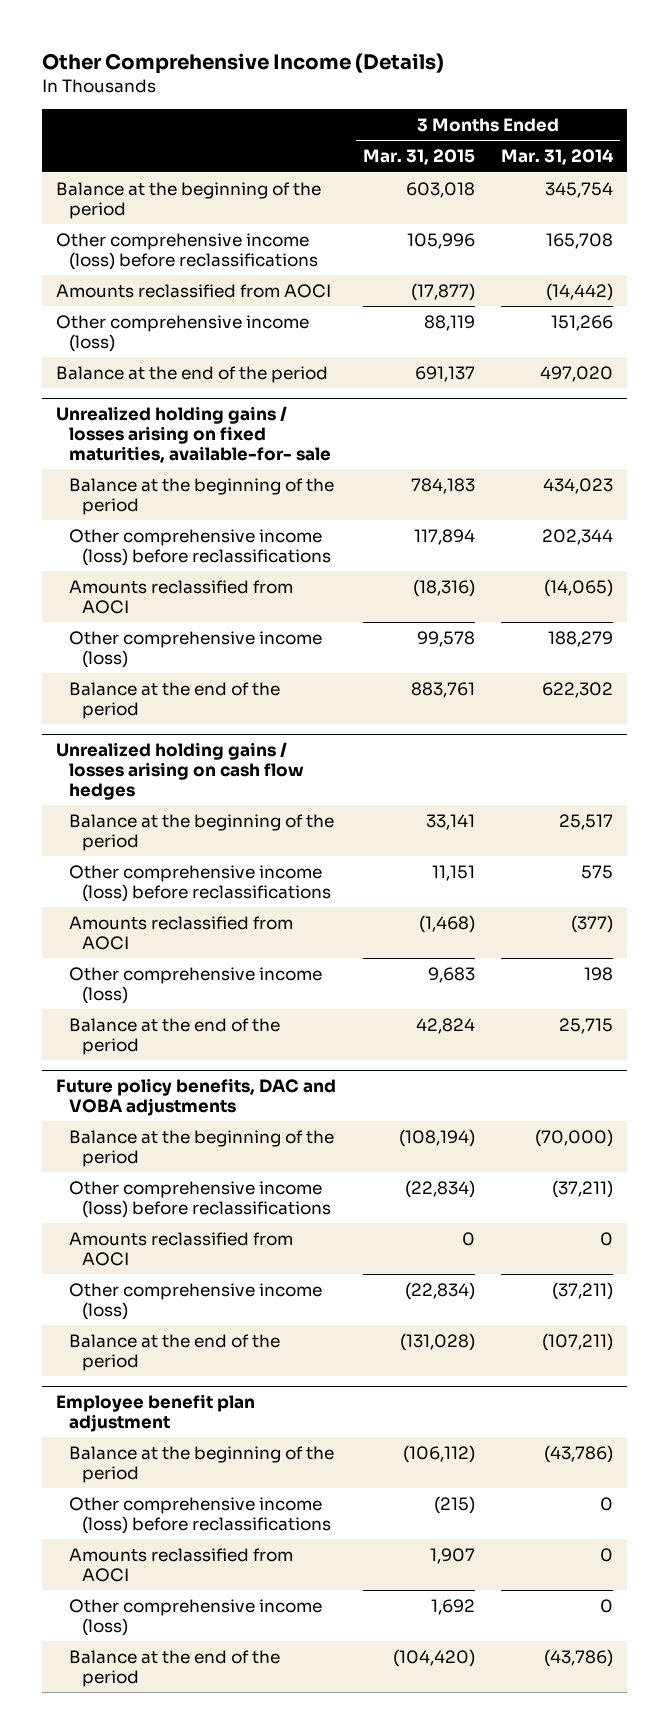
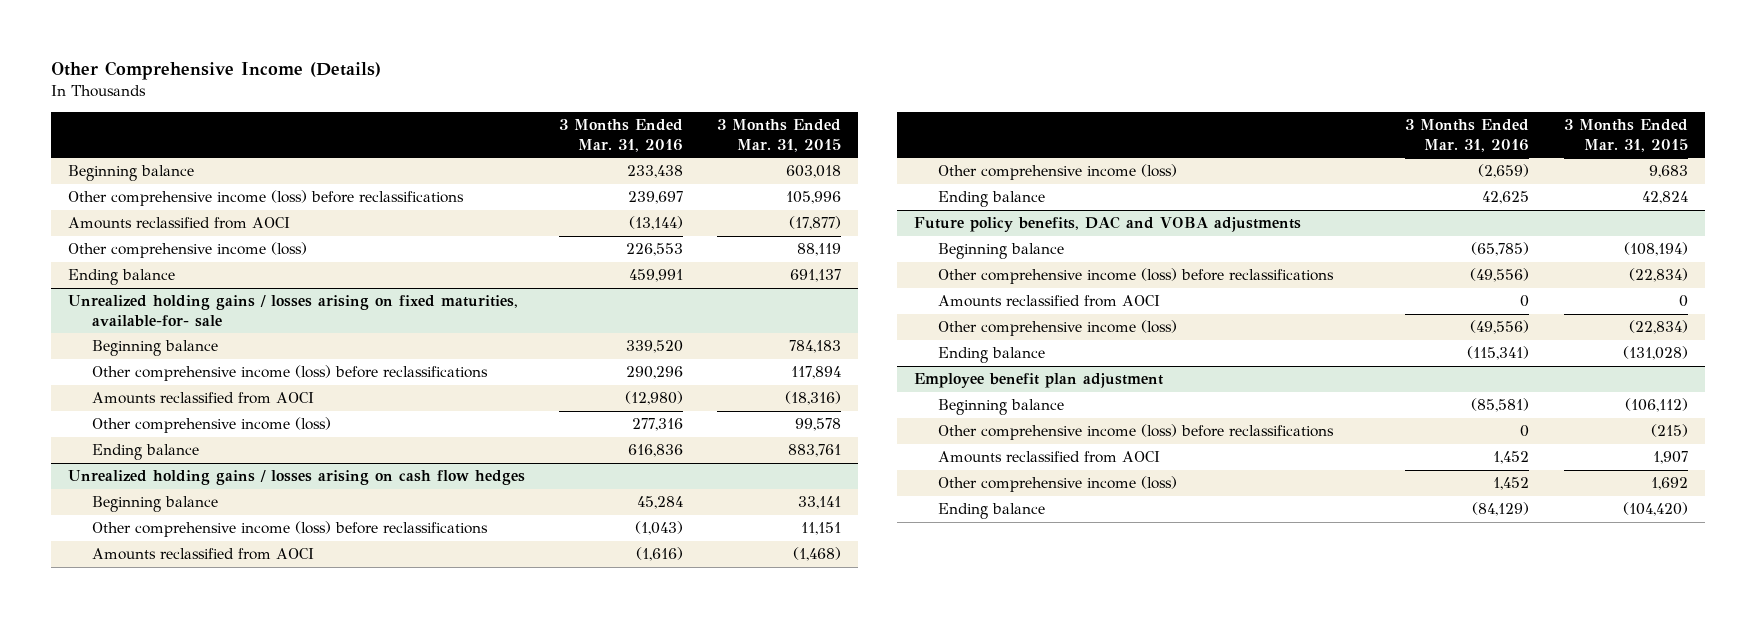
[501,149,615,166] Mar. 31, 2014 -> none
none -> [558,119,683,152] 3 Months Ended Mar. 31, 2016
[55,181,321,219] Balance at the beginning of the period -> [67,165,194,182] Beginning balance
[55,365,328,383] Balance at the end of the period -> [67,269,175,286] Ending balance
[68,477,334,515] Balance at the beginning of the period -> [91,340,218,357] Beginning balance
[68,681,280,719] Balance at the end of the period -> [91,444,199,461] Ending balance
[68,813,334,851] Balance at the beginning of the period -> [91,496,218,513] Beginning balance
[68,1017,280,1055] Balance at the end of the period -> [938,191,1046,208] Ending balance
[68,1129,334,1167] Balance at the beginning of the period -> [938,243,1065,260] Beginning balance
[68,1333,280,1371] Balance at the end of the period -> [938,347,1046,364] Ending balance
[68,1445,334,1483] Balance at the beginning of the period -> [938,399,1065,416] Beginning balance
[68,1649,280,1687] Balance at the end of the period -> [938,503,1046,520] Ending balance

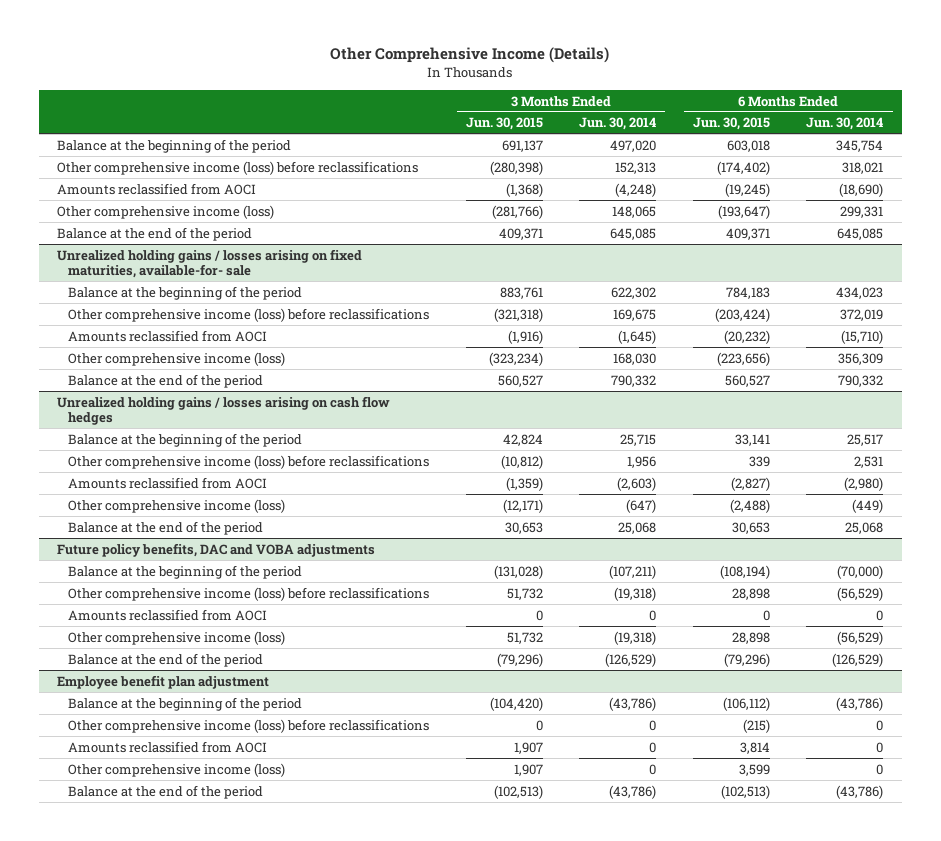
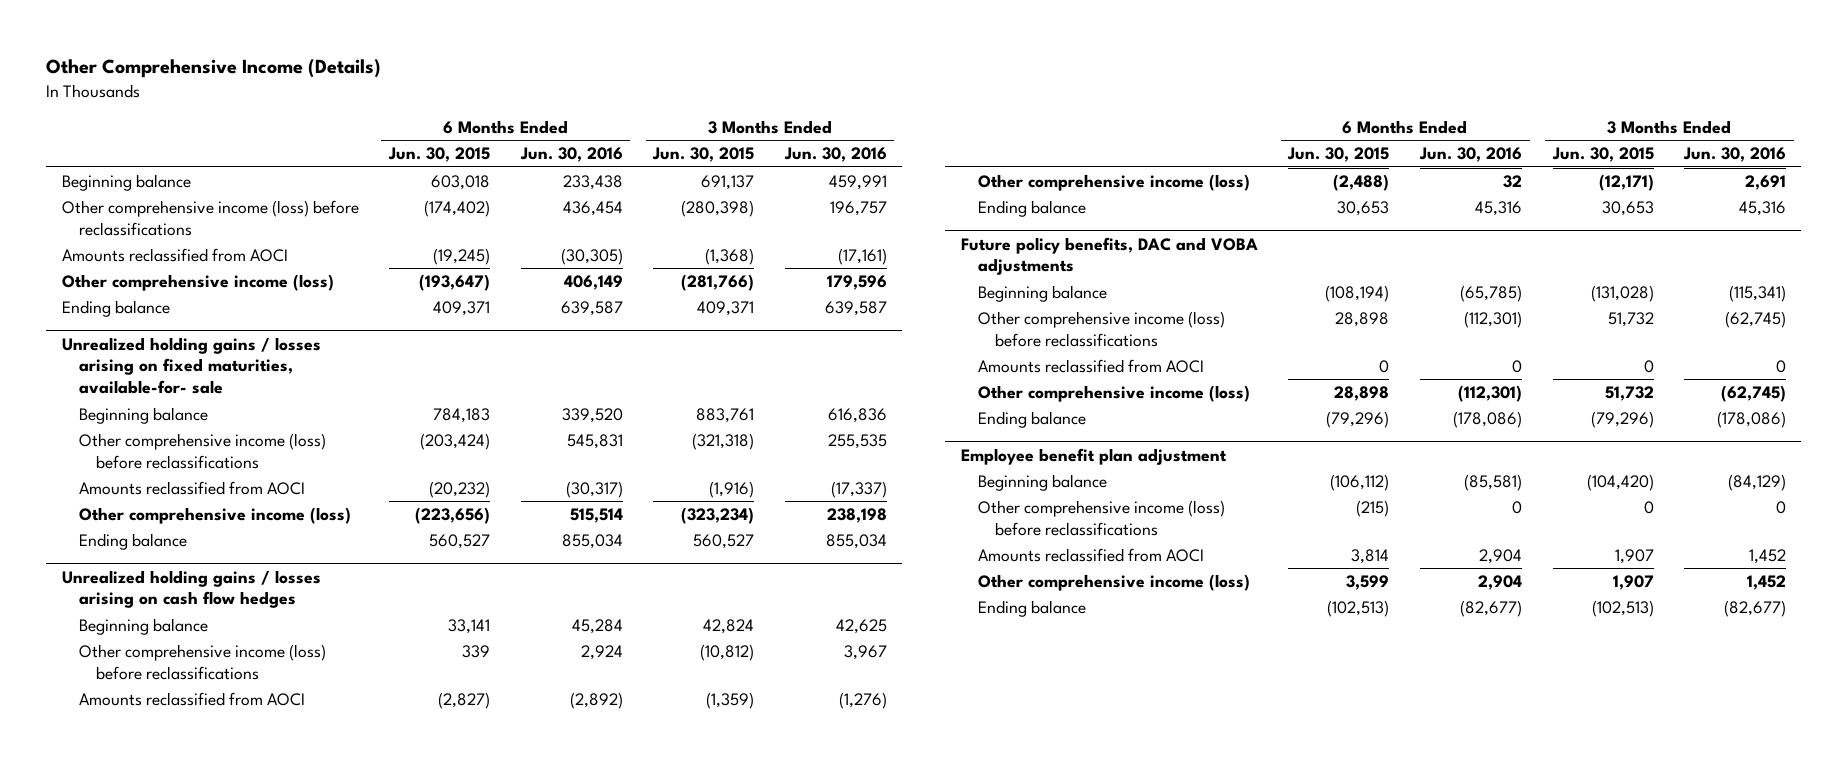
[579,117,657,131] Jun. 30, 2014 -> none
[806,117,884,131] Jun. 30, 2014 -> none
none -> [519,147,623,163] Jun. 30, 2016
none -> [783,147,887,163] Jun. 30, 2016
[57,138,292,153] Balance at the beginning of the period -> [61,173,191,191] Beginning balance
[57,226,253,241] Balance at the end of the period -> [61,299,170,317] Ending balance
[68,285,303,300] Balance at the beginning of the period -> [78,406,208,424] Beginning balance
[68,373,264,388] Balance at the end of the period -> [78,532,187,550] Ending balance
[68,432,303,447] Balance at the beginning of the period -> [78,617,208,635] Beginning balance
[68,520,264,535] Balance at the end of the period -> [977,199,1086,217] Ending balance
[68,564,303,579] Balance at the beginning of the period -> [977,284,1107,302] Beginning balance
[68,652,264,667] Balance at the end of the period -> [977,410,1086,428] Ending balance
[68,696,303,711] Balance at the beginning of the period -> [977,473,1107,491] Beginning balance
[68,784,264,799] Balance at the end of the period -> [977,599,1086,617] Ending balance

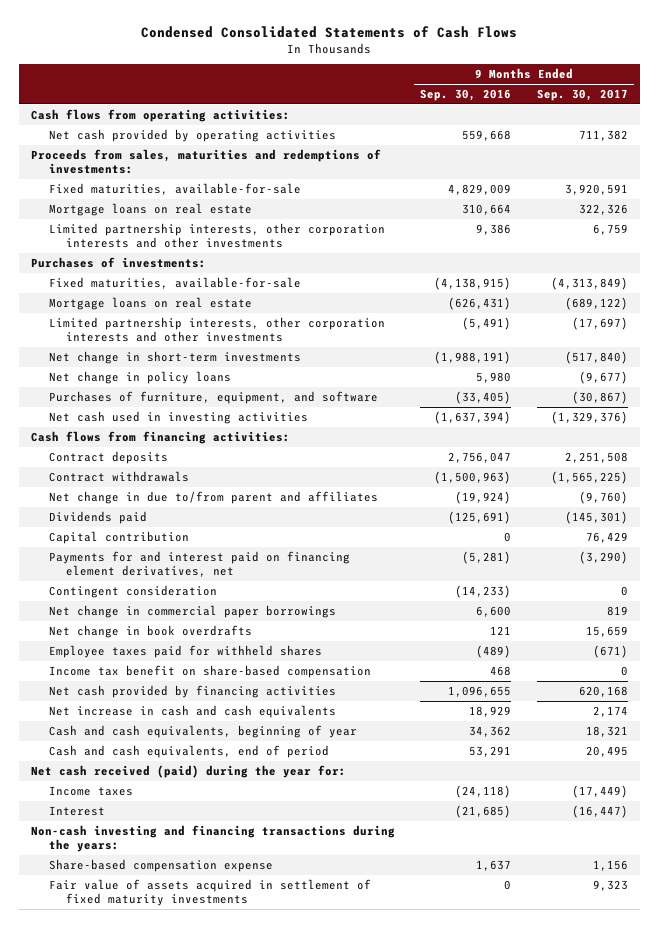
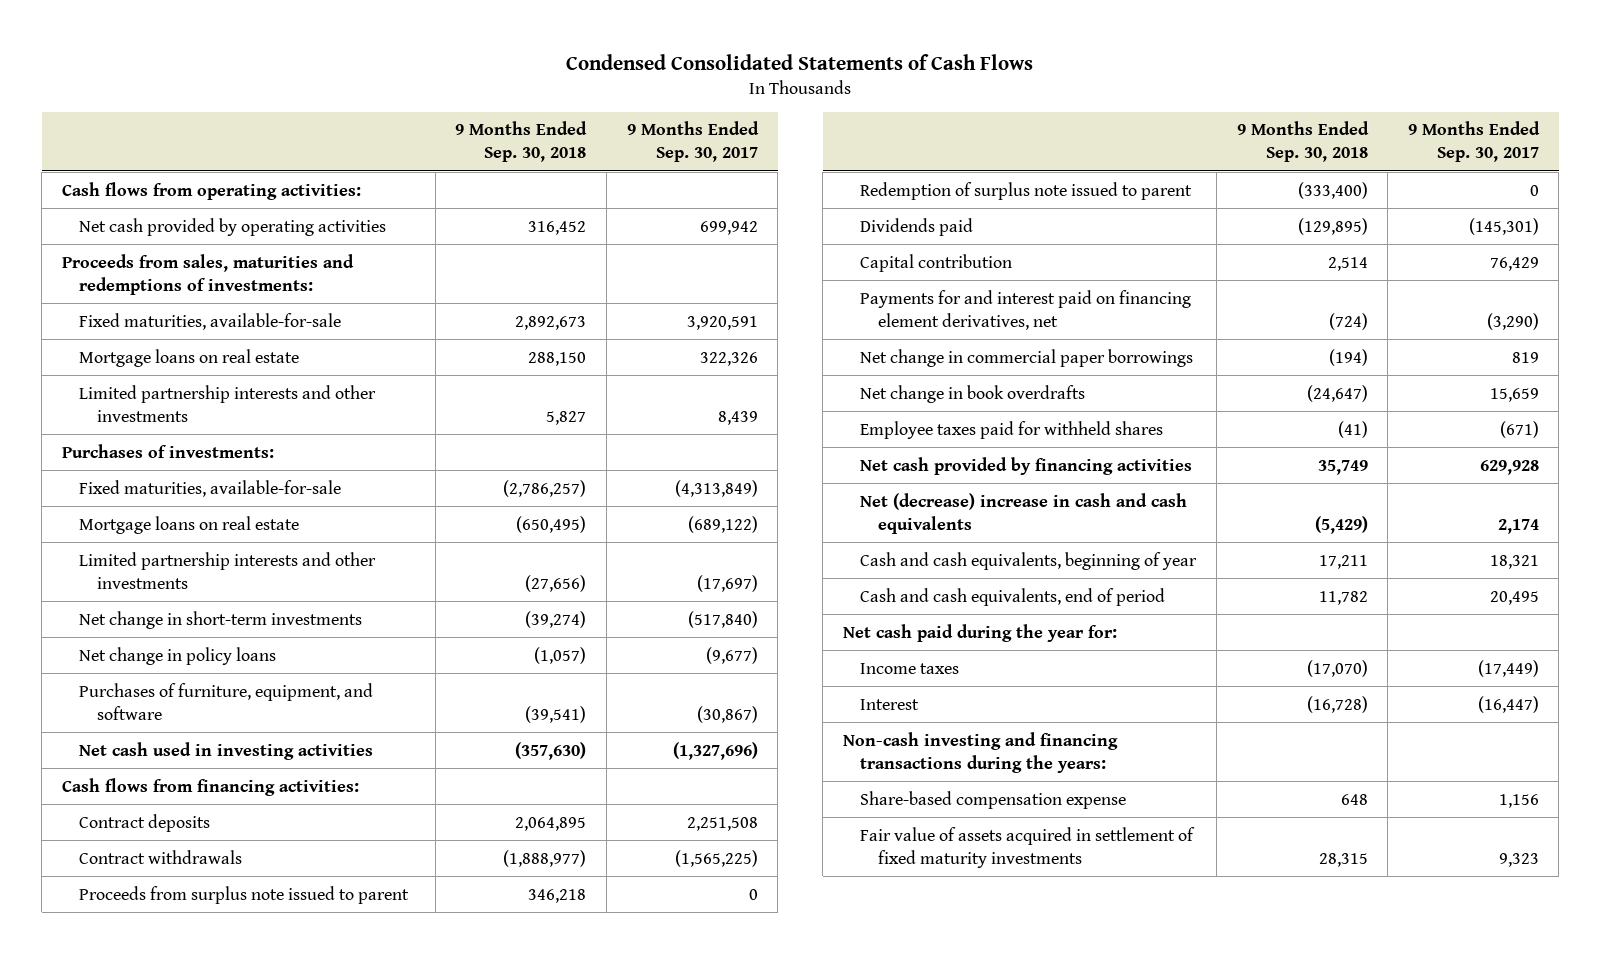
[420,89,512,102] Sep. 30, 2016 -> none
none -> [455,121,588,163] 9 Months Ended Sep. 30, 2018
[578,129,628,141] 711,382 -> [699,220,758,235] 699,942
[48,222,385,248] Limited partnership interests, other corporation interests and other investments -> [79,384,377,422] Limited partnership interests and other investments
[592,223,628,235] 6,759 -> [717,410,758,425] 8,439
[48,316,385,342] Limited partnership interests, other corporation interests and other investments -> [79,551,377,589] Limited partnership interests and other investments
[550,410,628,424] (1,329,376) -> [672,741,758,760] (1,327,696)
[48,490,378,504] Net change in due to/from parent and affiliates -> none
none -> [79,885,410,904] Proceeds from surplus note issued to parent
none -> [860,181,1193,200] Redemption of surplus note issued to parent
[48,584,217,598] Contingent consideration -> none
[48,664,371,678] Income tax benefit on share-based compensation -> none
[578,685,628,697] 620,168 -> [1479,459,1539,475] 629,928
[48,704,336,718] Net increase in cash and cash equivalents -> [860,492,1188,534] Net (decrease) increase in cash and cash equivalents
[31,764,347,778] Net cash received (paid) during the year for: -> [842,623,1117,642] Net cash paid during the year for:

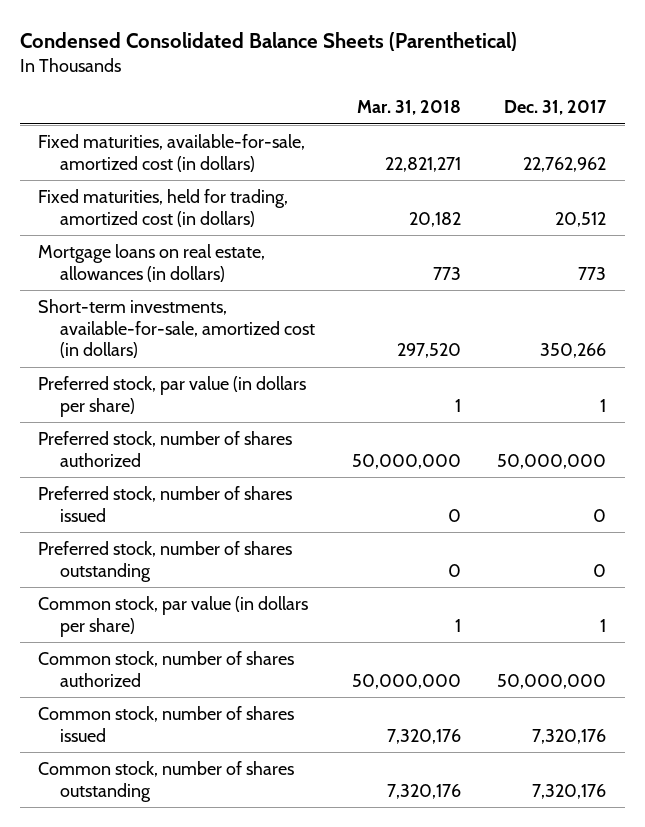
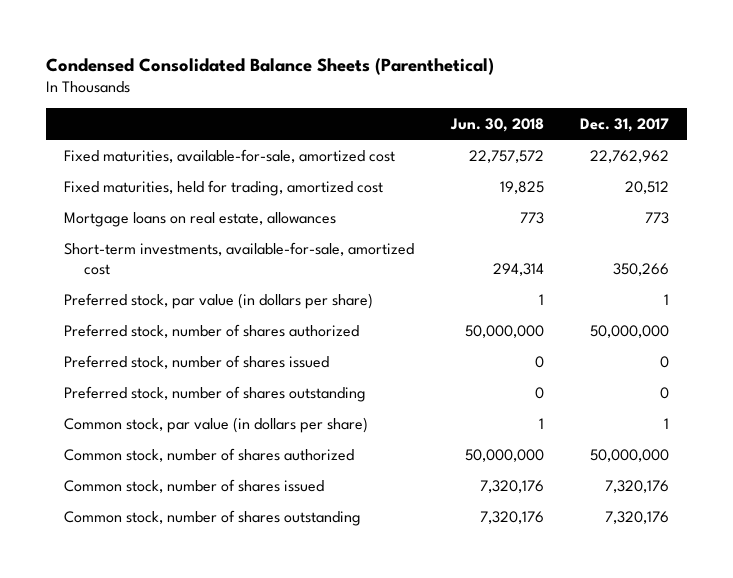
[356,100,461,116] Mar. 31, 2018 -> none
none -> [449,117,544,132] Jun. 30, 2018
[38,134,306,172] Fixed maturities, available-for-sale, amortized cost (in dollars) -> [64,148,396,163] Fixed maturities, available-for-sale, amortized cost
[38,189,289,227] Fixed maturities, held for trading, amortized cost (in dollars) -> [64,179,384,196] Fixed maturities, held for trading, amortized cost
[38,244,266,282] Mortgage loans on real estate, allowances (in dollars) -> [64,211,337,227] Mortgage loans on real estate, allowances
[38,299,316,359] Short-term investments, available-for-sale, amortized cost (in dollars) -> [64,241,415,275] Short-term investments, available-for-sale, amortized cost

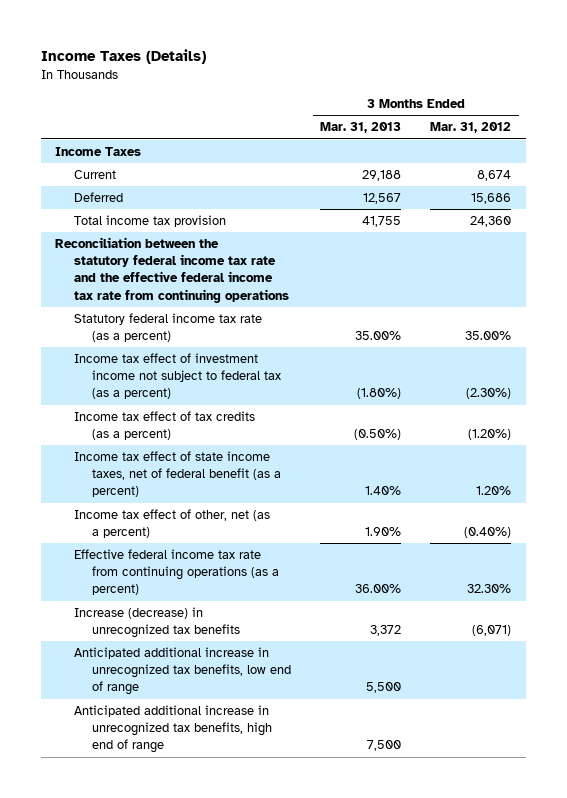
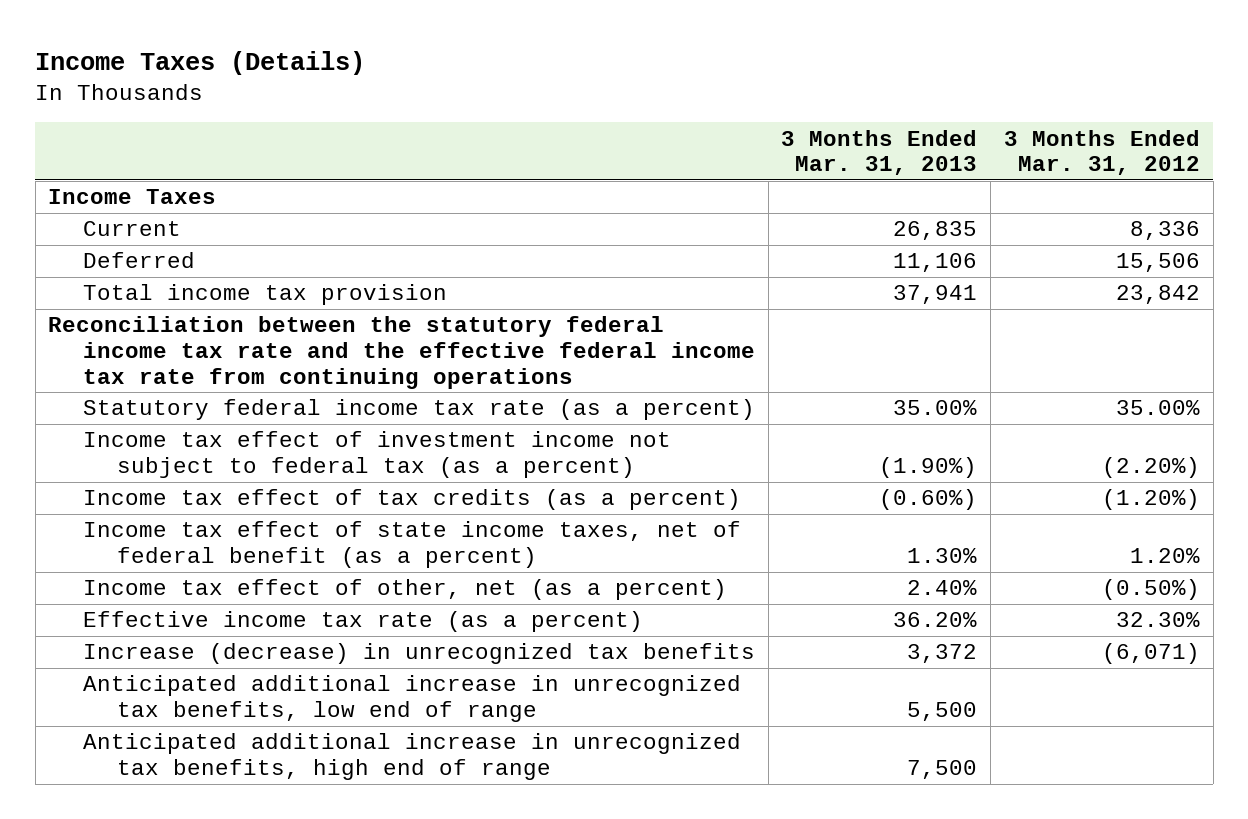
[362,170,402,182] 29,188 -> [893,221,978,241] 26,835
[477,170,512,182] 8,674 -> [1130,221,1201,241] 8,336
[363,193,402,205] 12,567 -> [893,253,978,273] 11,106
[471,193,512,205] 15,686 -> [1116,253,1201,273] 15,506
[362,216,402,228] 41,755 -> [893,285,978,305] 37,941
[470,216,512,228] 24,360 -> [1116,285,1201,305] 23,842
[357,388,402,400] (1.80%) -> [879,456,978,478] (1.90%)
[466,388,512,400] (2.30%) -> [1102,456,1201,478] (2.20%)
[354,429,402,441] (0.50%) -> [879,489,978,511] (0.60%)
[365,486,402,496] 1.40% -> [907,547,978,563] 1.30%
[365,527,402,537] 1.90% -> [907,580,978,596] 2.40%
[464,527,512,539] (0.40%) -> [1102,579,1201,601] (0.50%)
[73,549,280,596] Effective federal income tax rate from continuing operations (as a percent) -> [82,611,643,633] Effective income tax rate (as a percent)
[355,584,402,594] 36.00% -> [893,612,978,628] 36.20%

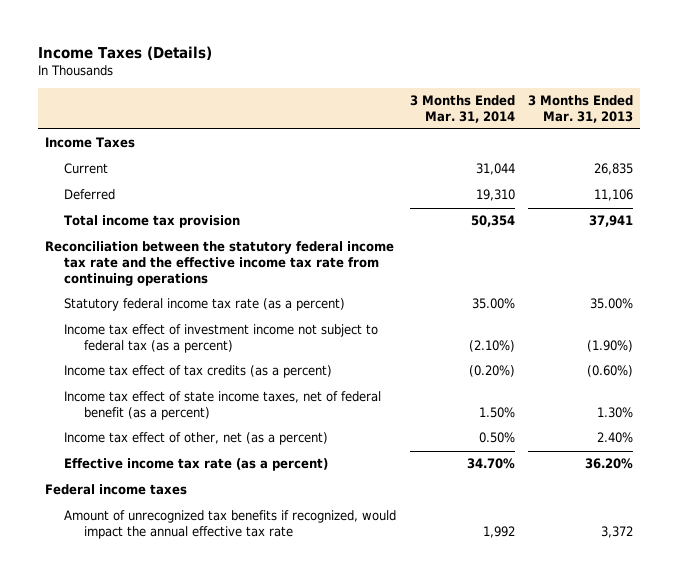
[1004,129,1201,176] 3 Months Ended Mar. 31, 2012 -> none
none -> [409,94,515,123] 3 Months Ended Mar. 31, 2014
[48,316,755,389] Reconciliation between the statutory federal income tax rate and the effective federal income tax rate from continuing operations -> [44,241,394,287] Reconciliation between the statutory federal income tax rate and the effective income tax rate from continuing operations
[82,675,741,722] Anticipated additional increase in unrecognized tax benefits, low end of range -> none
[82,733,741,780] Anticipated additional increase in unrecognized tax benefits, high end of range -> none
none -> [44,484,187,496] Federal income taxes
[82,643,755,665] Increase (decrease) in unrecognized tax benefits -> [64,510,397,540] Amount of unrecognized tax benefits if recognized, would impact the annual effective tax rate

